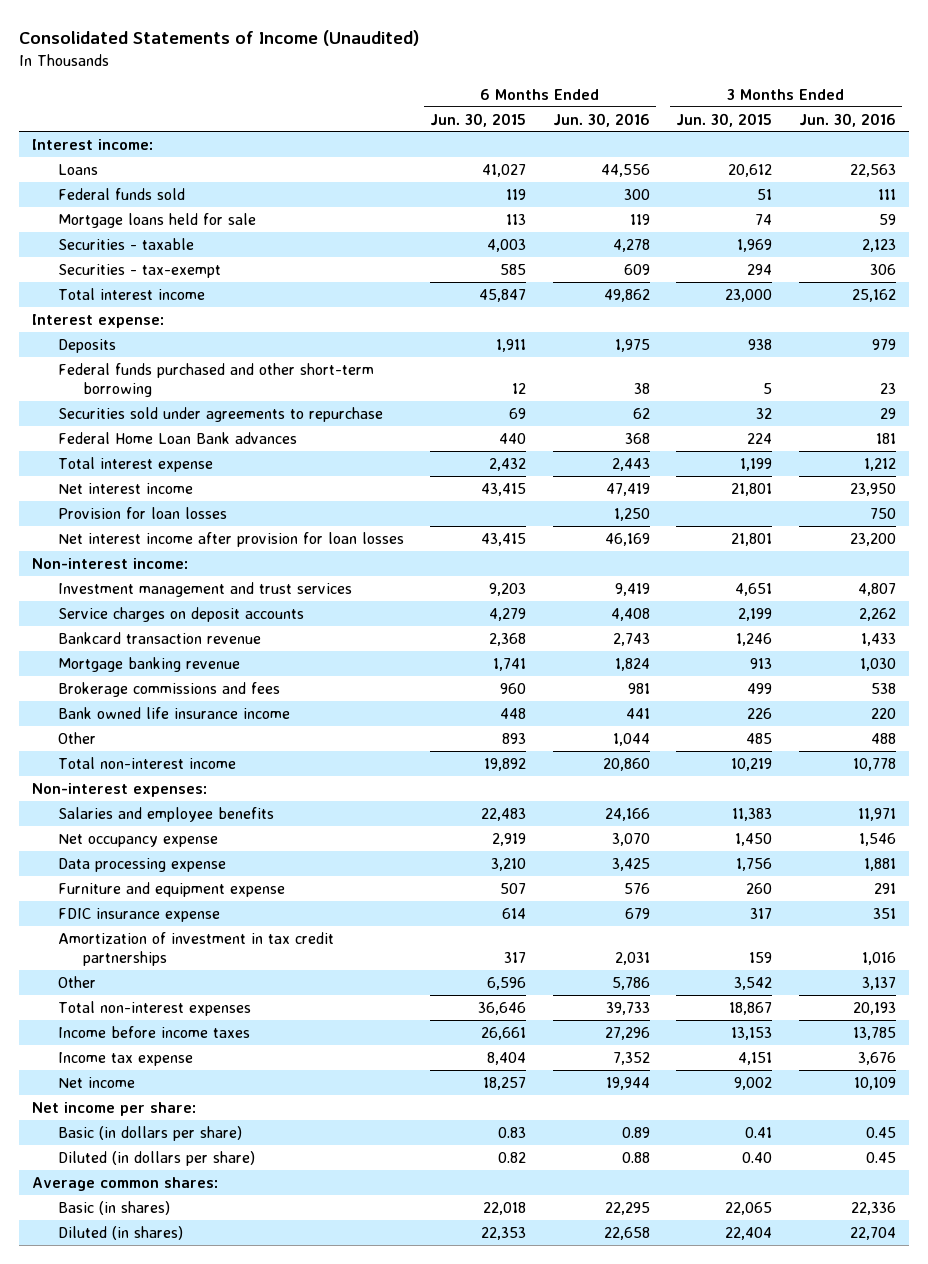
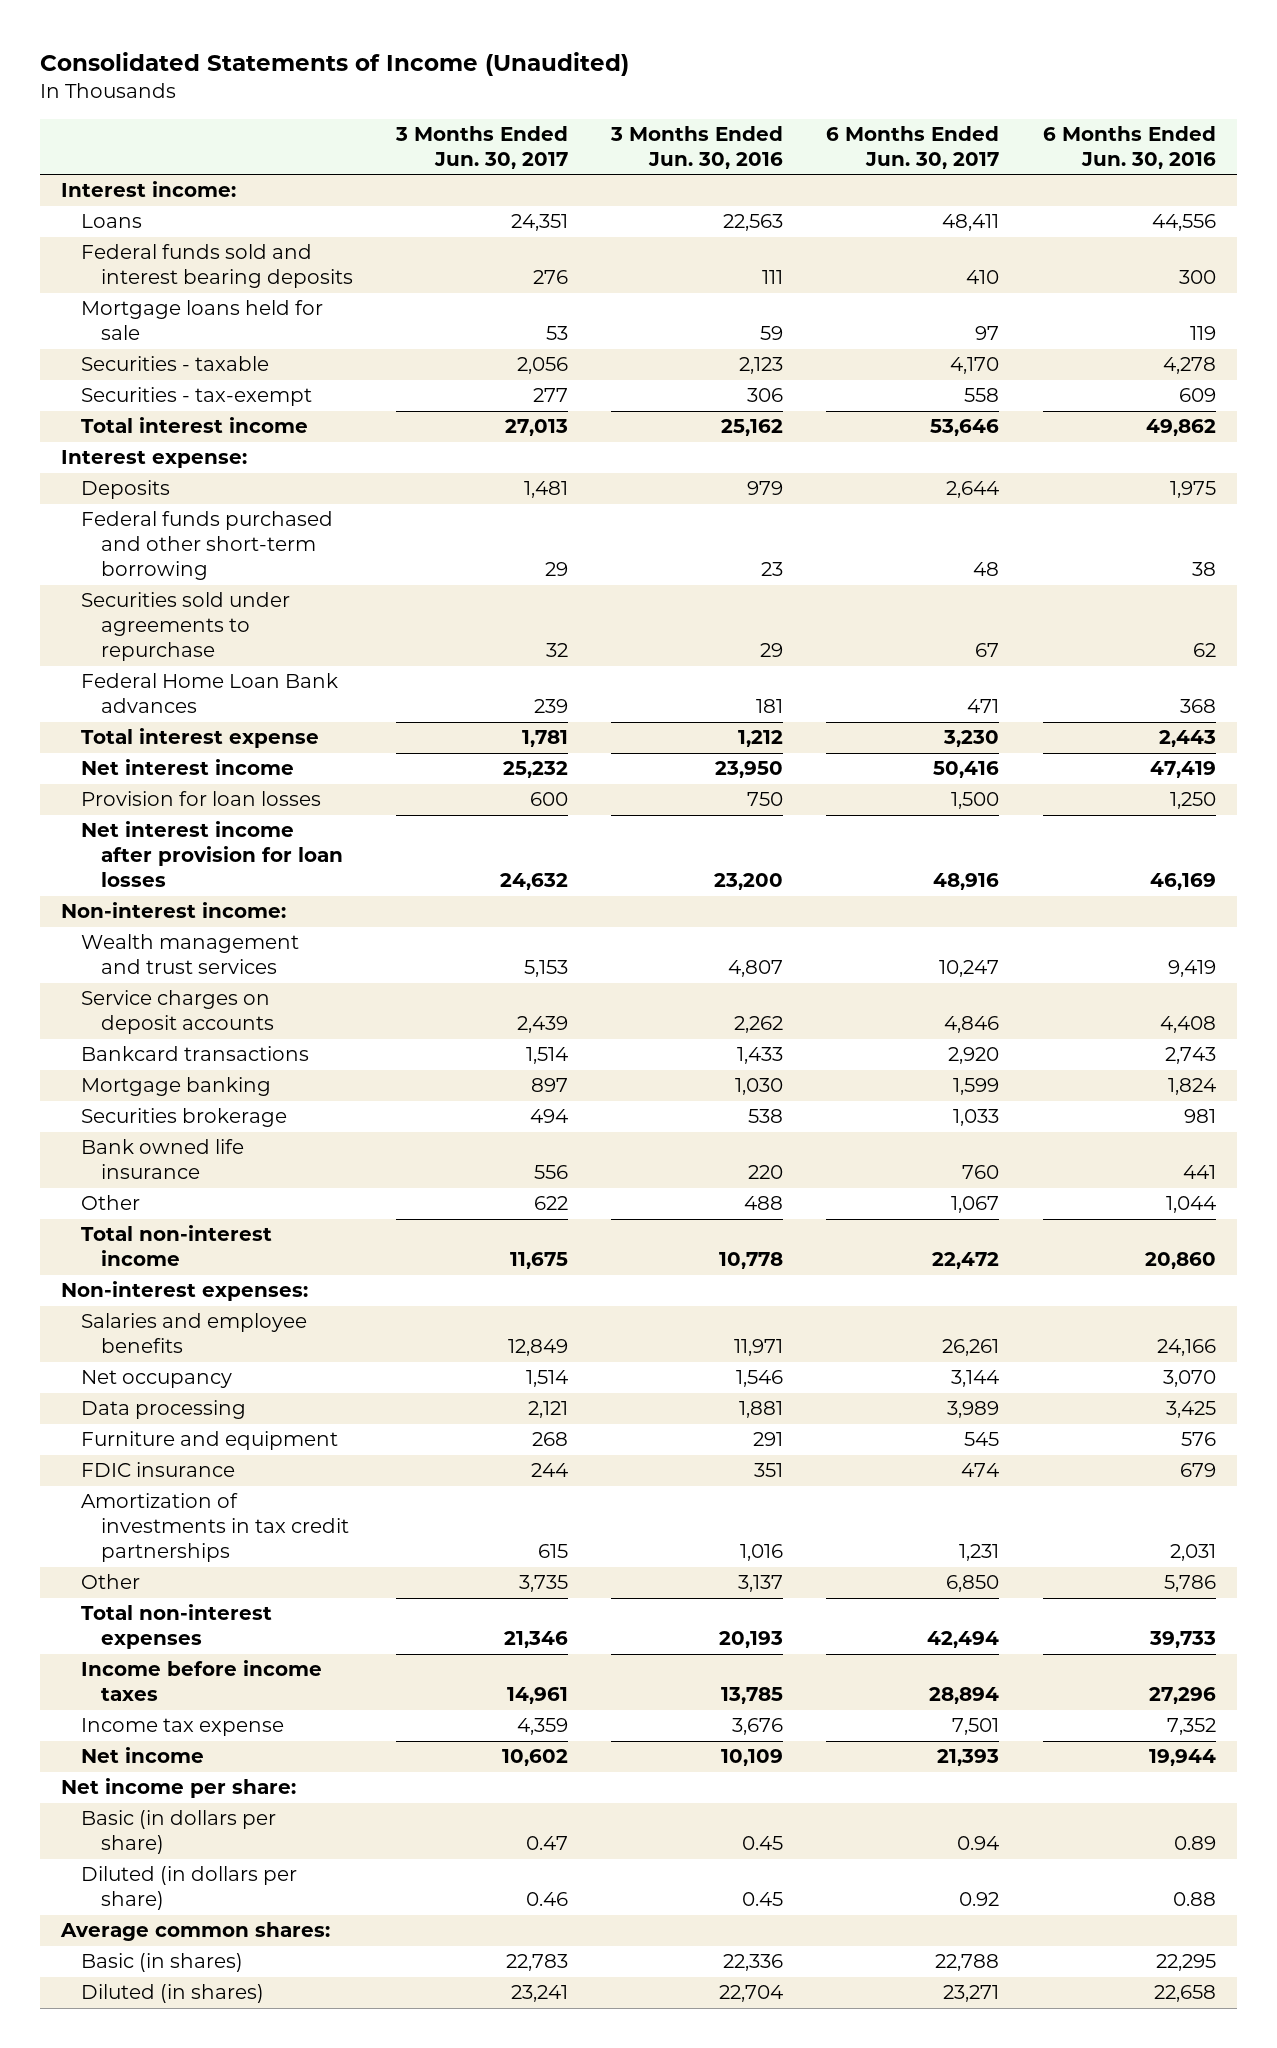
[430,112,527,127] Jun. 30, 2015 -> none
[676,112,773,127] Jun. 30, 2015 -> none
none -> [394,126,568,169] 3 Months Ended Jun. 30, 2017
none -> [826,126,1000,169] 6 Months Ended Jun. 30, 2017
[57,187,185,200] Federal funds sold -> [81,244,353,289] Federal funds sold and interest bearing deposits
[57,581,352,597] Investment management and trust services -> [81,934,300,975] Wealth management and trust services
[57,631,261,644] Bankcard transaction revenue -> [81,1046,310,1062] Bankcard transactions
[57,656,240,672] Mortgage banking revenue -> [81,1077,272,1097] Mortgage banking
[57,681,280,697] Brokerage commissions and fees -> [81,1108,288,1128] Securities brokerage
[57,706,290,719] Bank owned life insurance income -> [81,1139,245,1180] Bank owned life insurance
[57,833,218,847] Net occupancy expense -> [81,1370,233,1389] Net occupancy
[57,857,226,872] Data processing expense -> [81,1400,247,1420] Data processing
[57,881,285,897] Furniture and equipment expense -> [81,1431,339,1451] Furniture and equipment
[57,907,220,922] FDIC insurance expense -> [81,1462,236,1478] FDIC insurance
[57,931,334,966] Amortization of investment in tax credit partnerships -> [81,1493,349,1563] Amortization of investments in tax credit partnerships

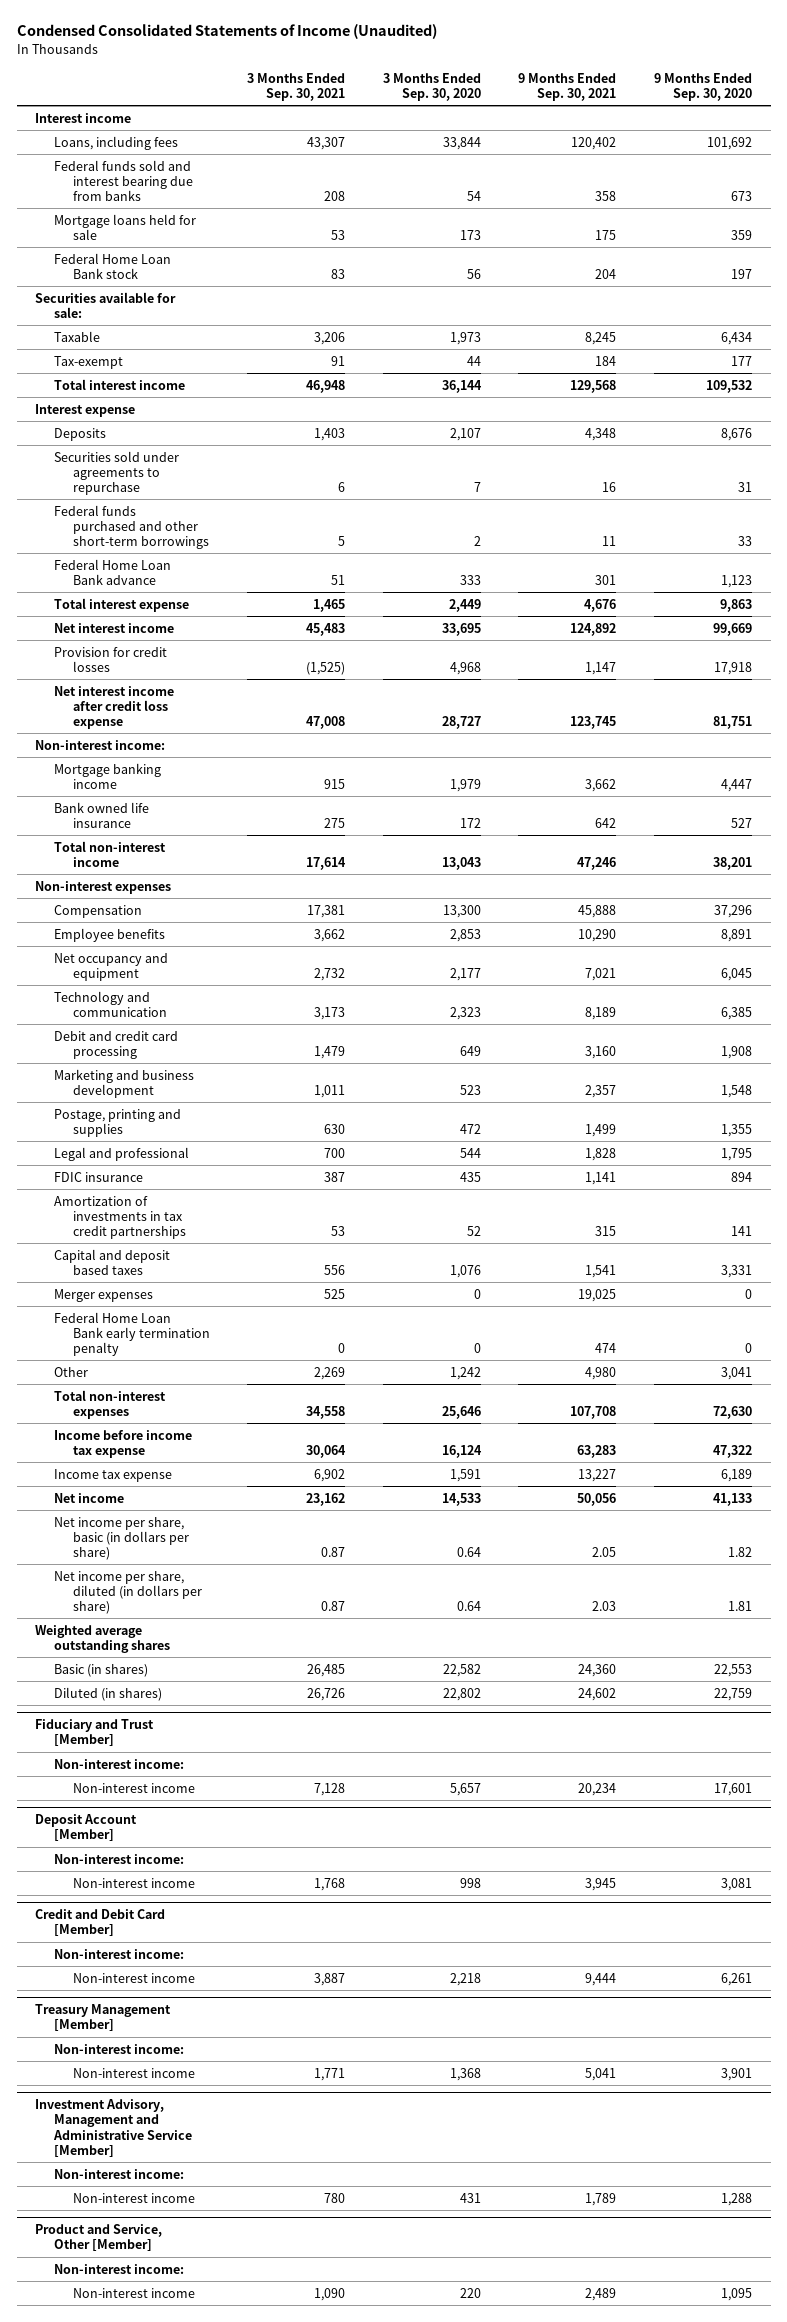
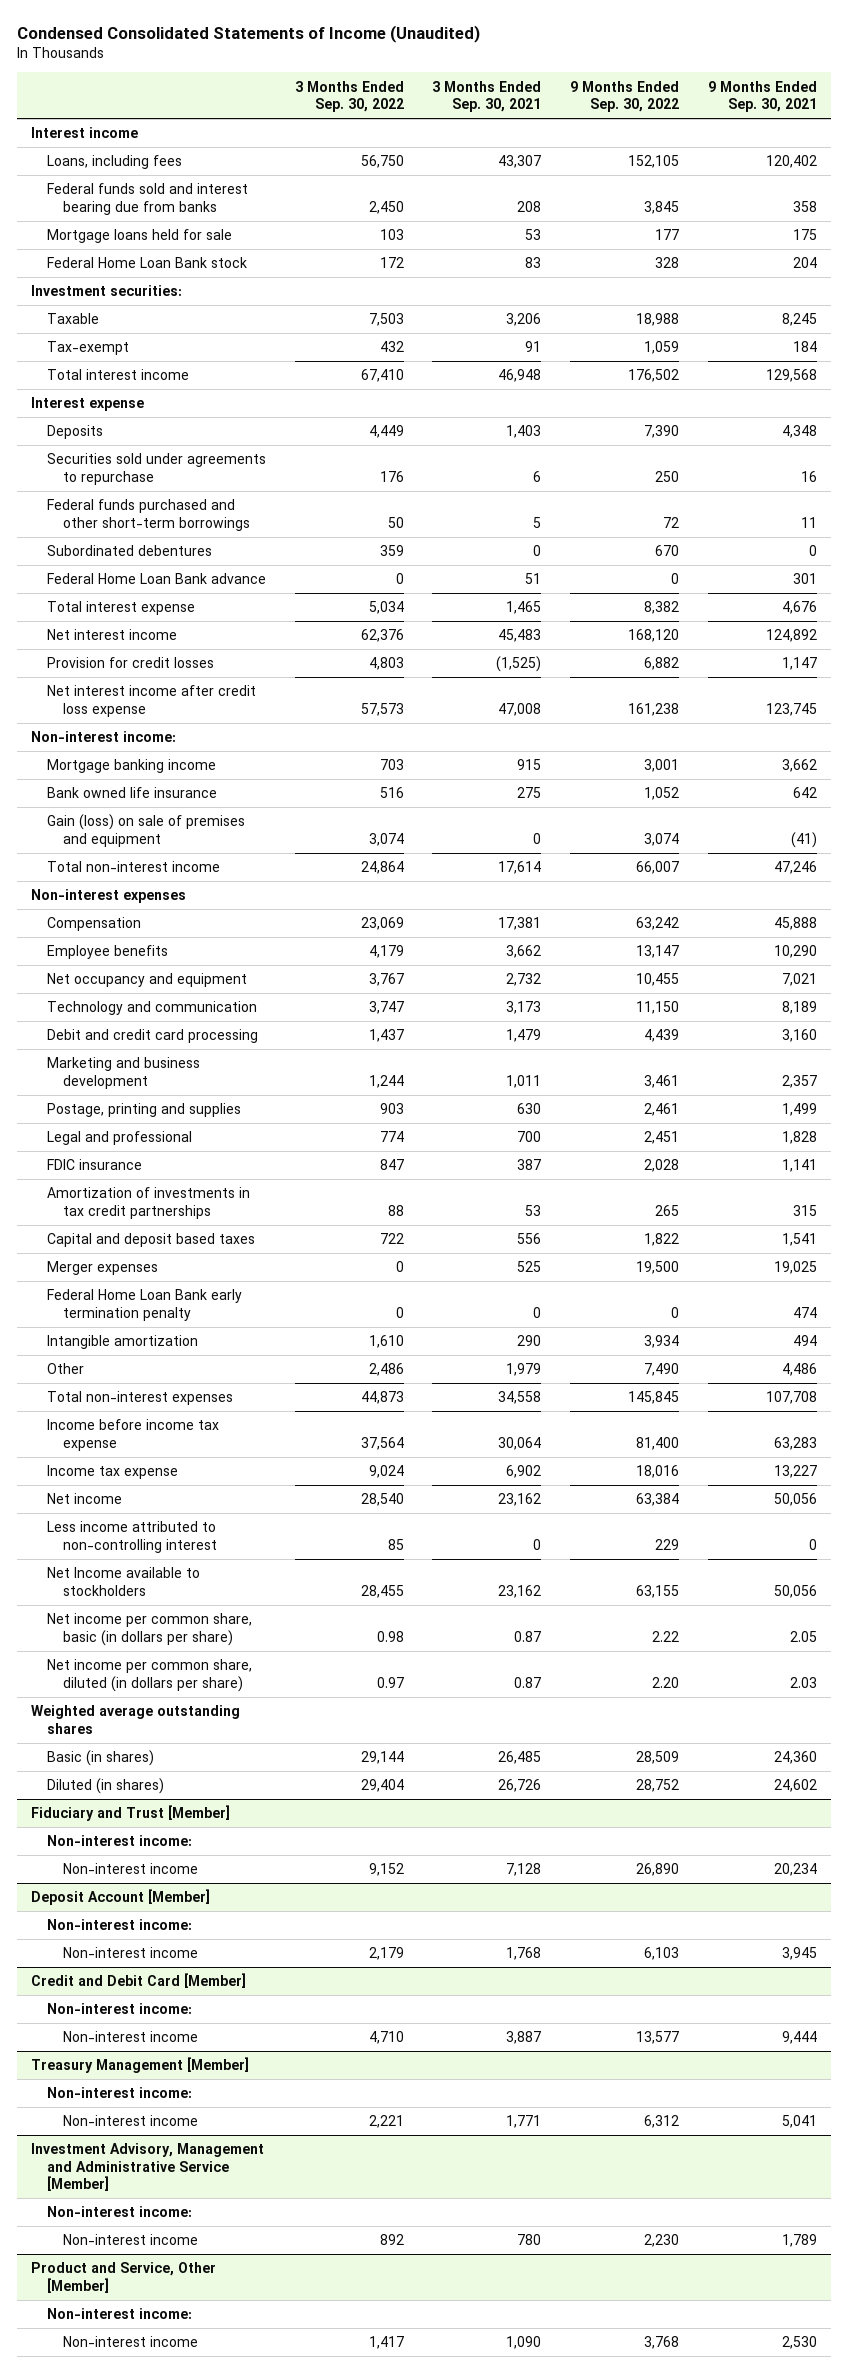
[382,72,481,102] 3 Months Ended Sep. 30, 2020 -> none
[653,72,752,102] 9 Months Ended Sep. 30, 2020 -> none
none -> [294,80,404,113] 3 Months Ended Sep. 30, 2022
none -> [570,80,680,113] 9 Months Ended Sep. 30, 2022
[35,291,177,318] Securities available for sale: -> [31,285,183,297] Investment securities:
none -> [47,545,213,557] Subordinated debentures
none -> [47,814,246,847] Gain (loss) on sale of premises and equipment
none -> [47,1335,199,1350] Intangible amortization
[314,1366,346,1380] 2,269 -> [506,1363,542,1377] 1,979
[585,1366,617,1380] 4,980 -> [781,1363,817,1377] 4,486
none -> [47,1521,217,1553] Less income attributed to non-controlling interest
none -> [47,1567,201,1596] Net Income available to stockholders
[53,1516,189,1561] Net income per share, basic (in dollars per share) -> [47,1613,253,1646] Net income per common share, basic (in dollars per share)
[53,1570,202,1615] Net income per share, diluted (in dollars per share) -> [47,1659,253,1692] Net income per common share, diluted (in dollars per share)
[585,2287,617,2301] 2,489 -> [781,2336,817,2350] 2,530

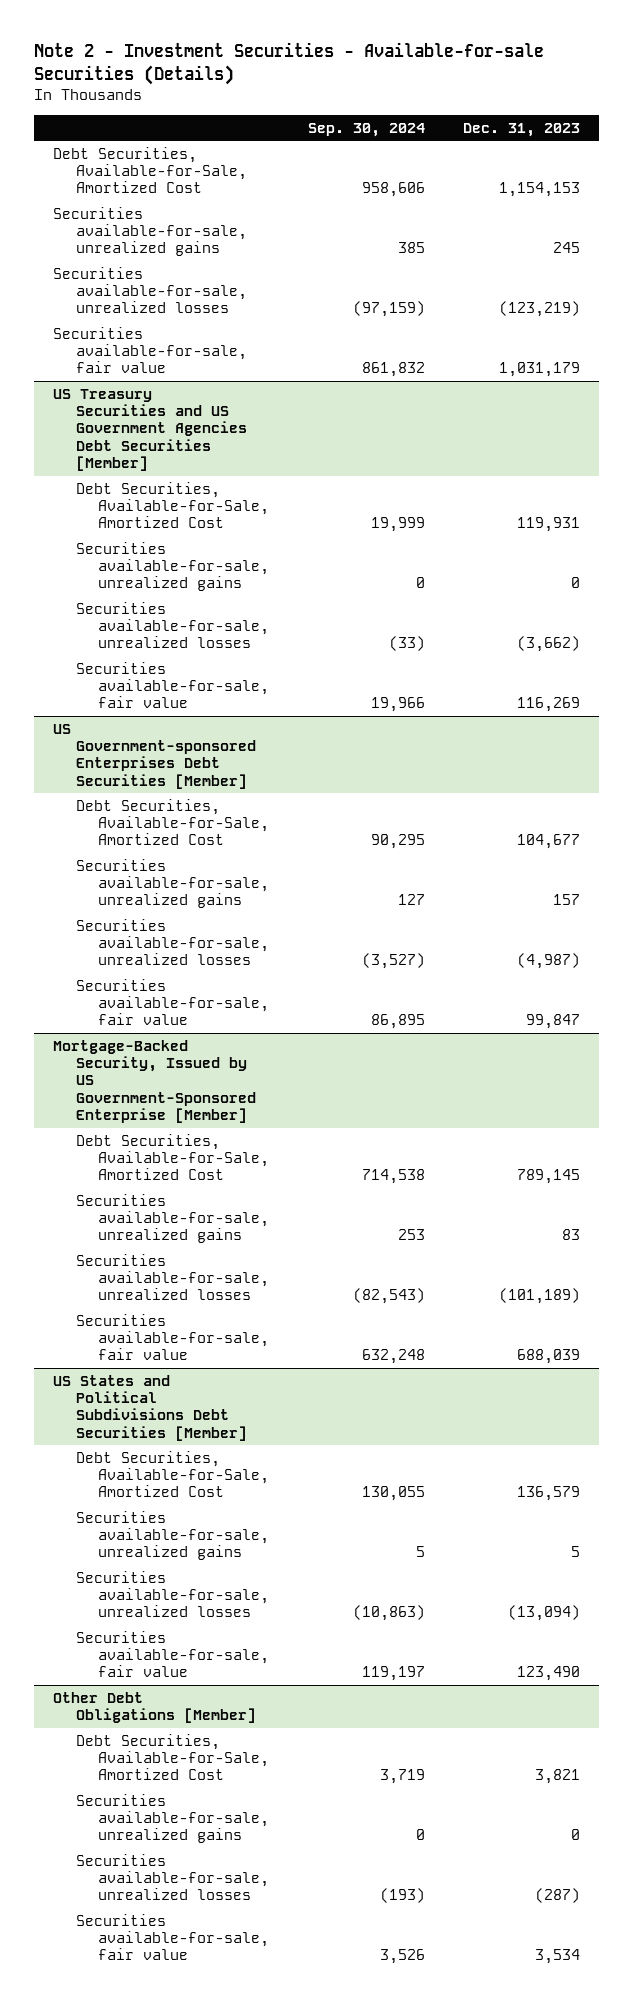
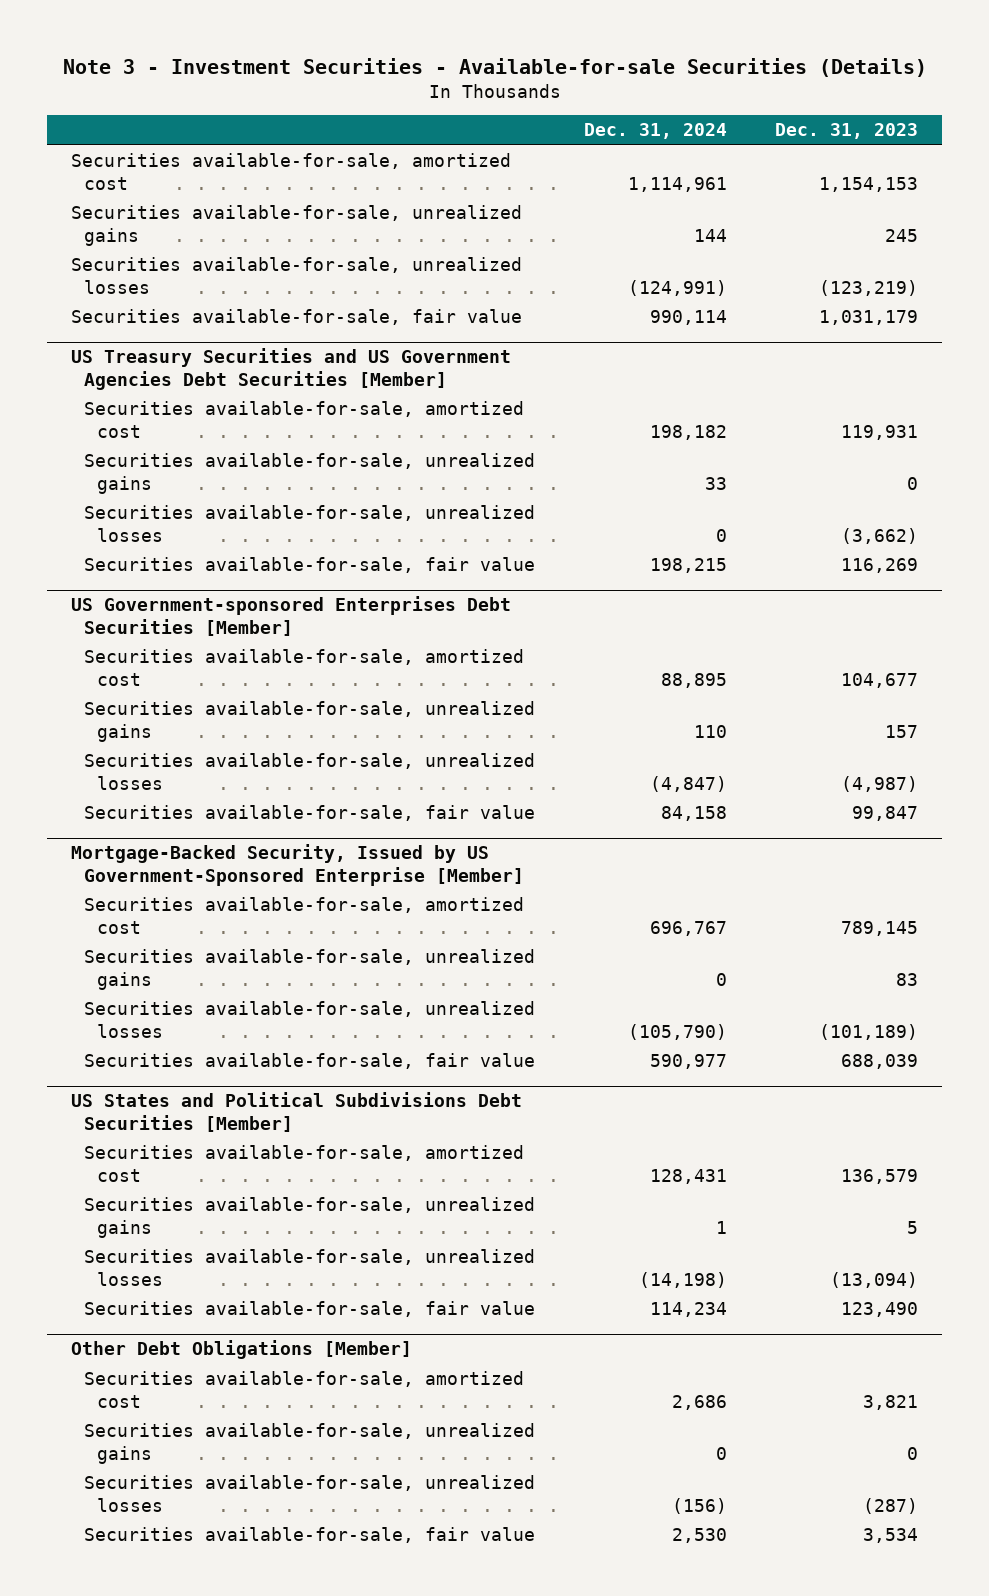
[33,41,544,86] Note 2 - Investment Securities - Available-for-sale Securities (Details) -> [62,58,927,78] Note 3 - Investment Securities - Available-for-sale Securities (Details)
[307,122,425,137] Sep. 30, 2024 -> none
none -> [583,123,727,140] Dec. 31, 2024
[53,146,247,194] Debt Securities, Available-for-Sale, Amortized Cost -> [71,153,512,190] Securities available-for-sale, amortized cost
[75,481,270,529] Debt Securities, Available-for-Sale, Amortized Cost -> [84,401,525,438] Securities available-for-sale, amortized cost
[75,798,270,846] Debt Securities, Available-for-Sale, Amortized Cost -> [84,649,525,686] Securities available-for-sale, amortized cost
[75,1133,270,1181] Debt Securities, Available-for-Sale, Amortized Cost -> [84,897,525,934] Securities available-for-sale, amortized cost
[75,1450,270,1498] Debt Securities, Available-for-Sale, Amortized Cost -> [84,1145,525,1182] Securities available-for-sale, amortized cost
[75,1733,270,1781] Debt Securities, Available-for-Sale, Amortized Cost -> [84,1371,525,1408] Securities available-for-sale, amortized cost

